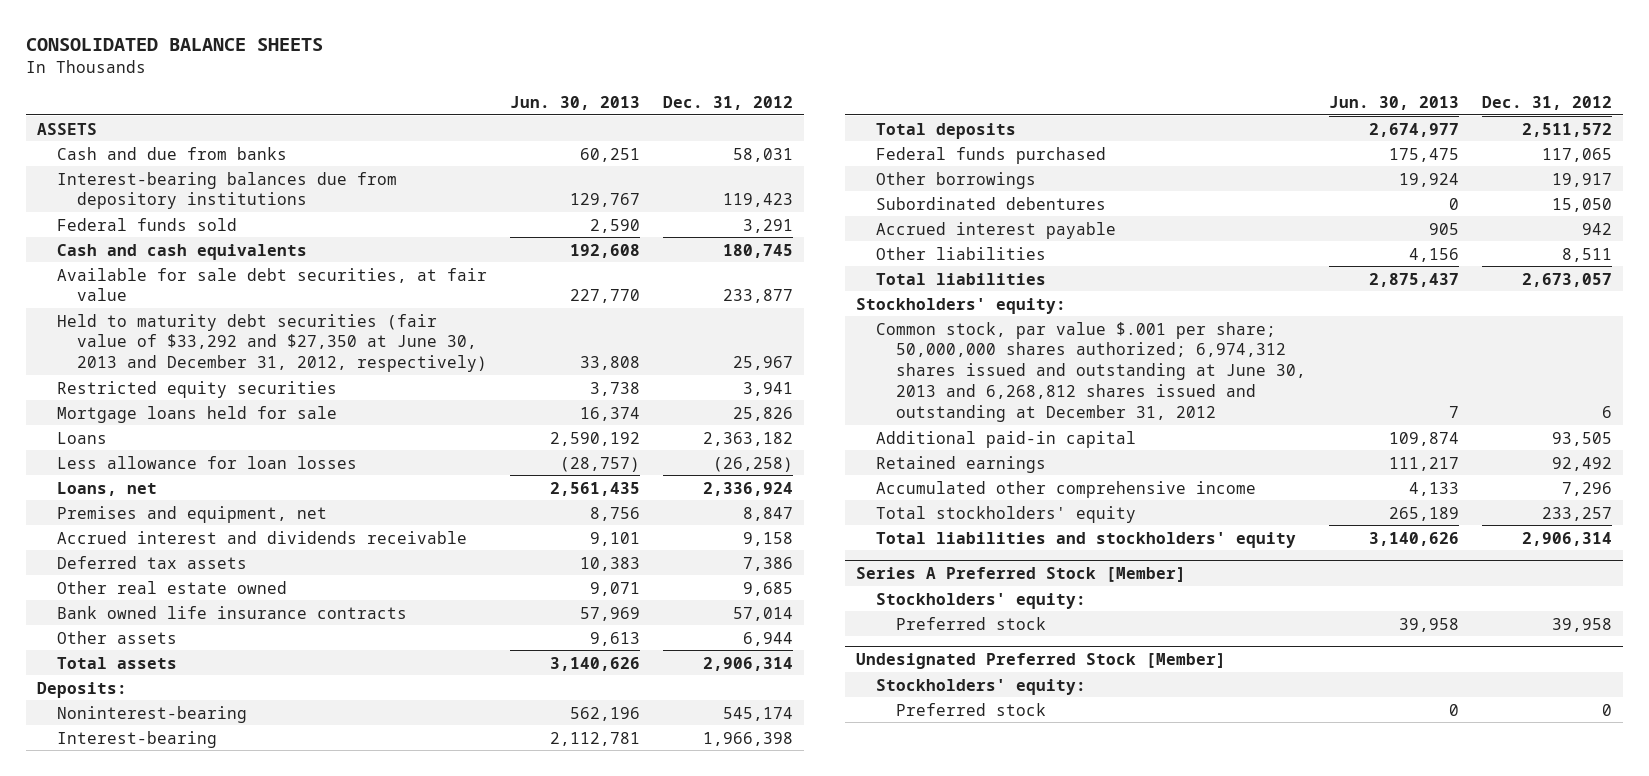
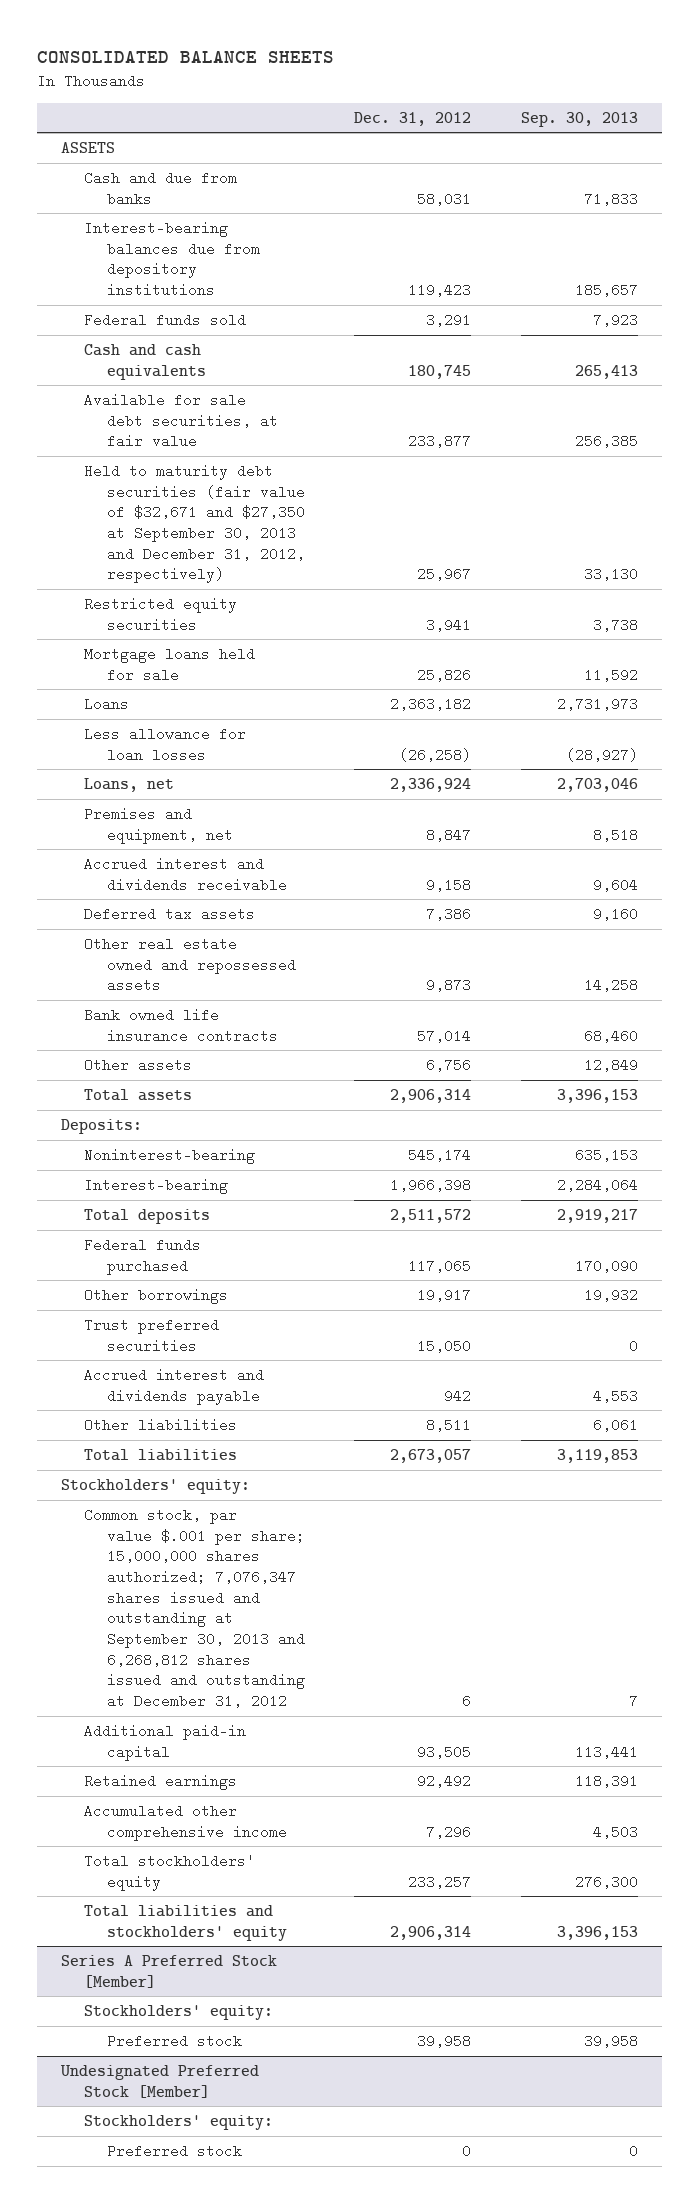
[510,95,641,110] Jun. 30, 2013 -> none
none -> [520,111,638,127] Sep. 30, 2013
[57,313,488,373] Held to maturity debt securities (fair value of $33,292 and $27,350 at June 30, 2013 and December 31, 2012, respectively) -> [84,464,306,584] Held to maturity debt securities (fair value of $32,671 and $27,350 at September 30, 2013 and December 31, 2012, respectively)
[57,580,288,594] Other real estate owned -> [84,937,297,993] Other real estate owned and repossessed assets
[742,581,793,596] 9,685 -> [426,978,472,993] 9,873
[742,631,793,646] 6,944 -> [426,1058,472,1073] 6,756
[876,196,1107,210] Subordinated debentures -> [84,1318,220,1353] Trust preferred securities
[876,221,1117,239] Accrued interest payable -> [84,1368,265,1405] Accrued interest and dividends payable
[876,321,1307,423] Common stock, par value $.001 per share; 50,000,000 shares authorized; 6,974,312 shares issued and outstanding at June 30, 2013 and 6,268,812 shares issued and outstanding at December 31, 2012 -> [84,1508,306,1708] Common stock, par value $.001 per share; 15,000,000 shares authorized; 7,076,347 shares issued and outstanding at September 30, 2013 and 6,268,812 shares issued and outstanding at December 31, 2012

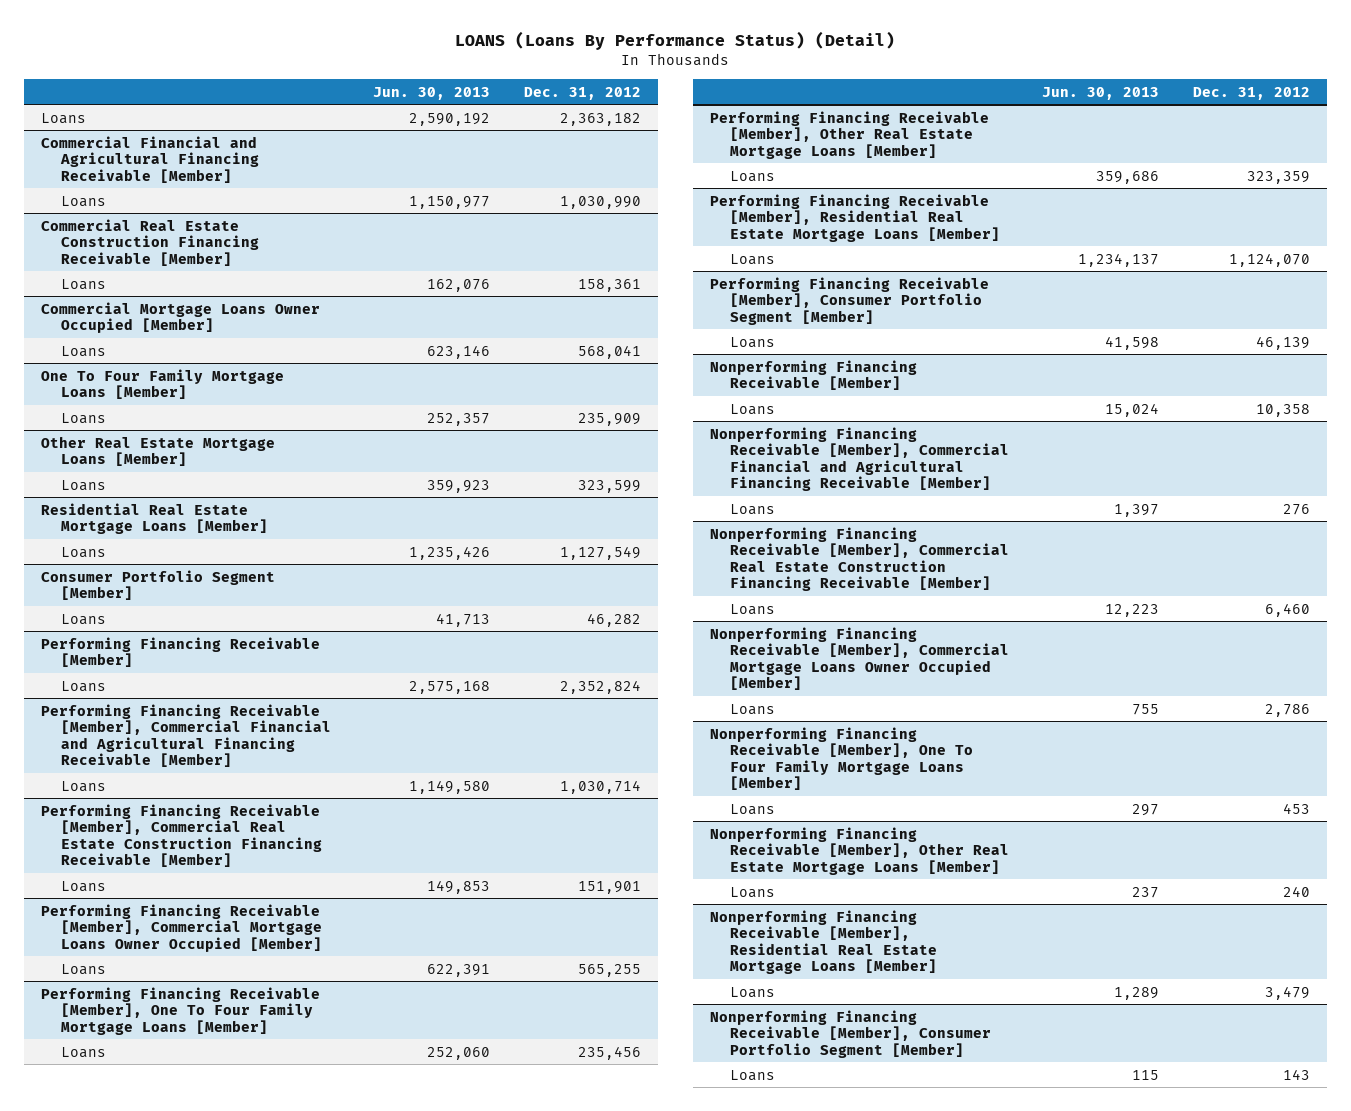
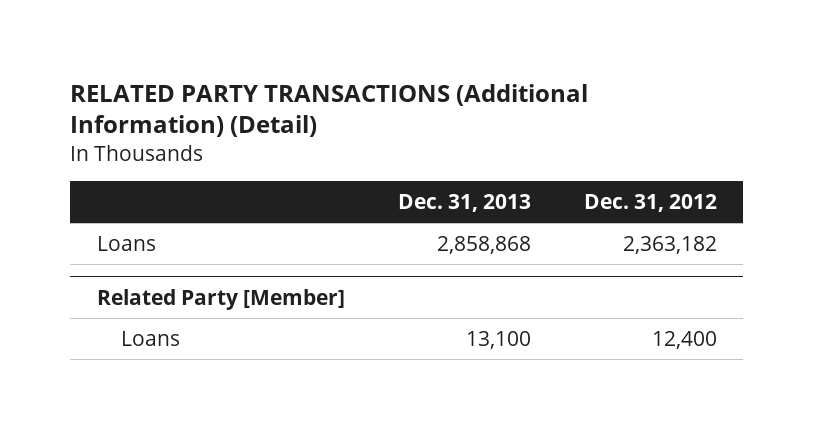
[455,30,896,50] LOANS (Loans By Performance Status) (Detail) -> [69,83,588,138] RELATED PARTY TRANSACTIONS (Additional Information) (Detail)
[373,86,491,100] Jun. 30, 2013 -> none
none -> [397,193,531,212] Dec. 31, 2013
[40,135,259,183] Commercial Financial and Agricultural Financing Receivable [Member] -> none
[40,218,259,266] Commercial Real Estate Construction Financing Receivable [Member] -> none
[60,278,106,290] Loans -> none
[40,301,320,334] Commercial Mortgage Loans Owner Occupied [Member] -> none
[60,345,106,357] Loans -> none
[40,368,284,400] One To Four Family Mortgage Loans [Member] -> none
[60,412,106,424] Loans -> none
[40,435,275,467] Other Real Estate Mortgage Loans [Member] -> none
[60,479,106,491] Loans -> none
[40,502,268,535] Residential Real Estate Mortgage Loans [Member] -> none
[60,546,106,558] Loans -> none
[40,569,275,601] Consumer Portfolio Segment [Member] -> none
[60,613,106,625] Loans -> none
[40,636,320,668] Performing Financing Receivable [Member] -> none
[60,680,106,692] Loans -> none
[40,703,331,767] Performing Financing Receivable [Member], Commercial Financial and Agricultural Financing Receivable [Member] -> none
[60,780,106,792] Loans -> none
[40,803,322,867] Performing Financing Receivable [Member], Commercial Real Estate Construction Financing Receivable [Member] -> none
[60,880,106,892] Loans -> none
[40,903,322,952] Performing Financing Receivable [Member], Commercial Mortgage Loans Owner Occupied [Member] -> none
[60,963,106,975] Loans -> none
[40,986,320,1035] Performing Financing Receivable [Member], One To Four Family Mortgage Loans [Member] -> none
[60,1046,106,1058] Loans -> none
[709,110,989,159] Performing Financing Receivable [Member], Other Real Estate Mortgage Loans [Member] -> none
[729,170,775,182] Loans -> none
[709,193,1000,242] Performing Financing Receivable [Member], Residential Real Estate Mortgage Loans [Member] -> none
[729,253,775,265] Loans -> none
[709,276,989,325] Performing Financing Receivable [Member], Consumer Portfolio Segment [Member] -> none
[729,336,775,348] Loans -> none
[709,359,917,391] Nonperforming Financing Receivable [Member] -> none
[729,403,775,415] Loans -> none
[709,426,1009,491] Nonperforming Financing Receivable [Member], Commercial Financial and Agricultural Financing Receivable [Member] -> none
[729,503,775,515] Loans -> none
[709,526,1009,591] Nonperforming Financing Receivable [Member], Commercial Real Estate Construction Financing Receivable [Member] -> none
[729,603,775,615] Loans -> none
[709,626,1009,690] Nonperforming Financing Receivable [Member], Commercial Mortgage Loans Owner Occupied [Member] -> none
[729,703,775,715] Loans -> none
[709,726,973,790] Nonperforming Financing Receivable [Member], One To Four Family Mortgage Loans [Member] -> none
[729,803,775,815] Loans -> none
[709,826,1009,875] Nonperforming Financing Receivable [Member], Other Real Estate Mortgage Loans [Member] -> none
[729,886,775,898] Loans -> none
[709,909,937,974] Nonperforming Financing Receivable [Member], Residential Real Estate Mortgage Loans [Member] -> none
[729,986,775,998] Loans -> none
[709,1009,991,1058] Nonperforming Financing Receivable [Member], Consumer Portfolio Segment [Member] -> none
[729,1069,775,1081] Loans -> none
none -> [96,288,345,310] Related Party [Member]
[559,195,641,209] 1,030,990 -> [651,330,717,349] 12,400

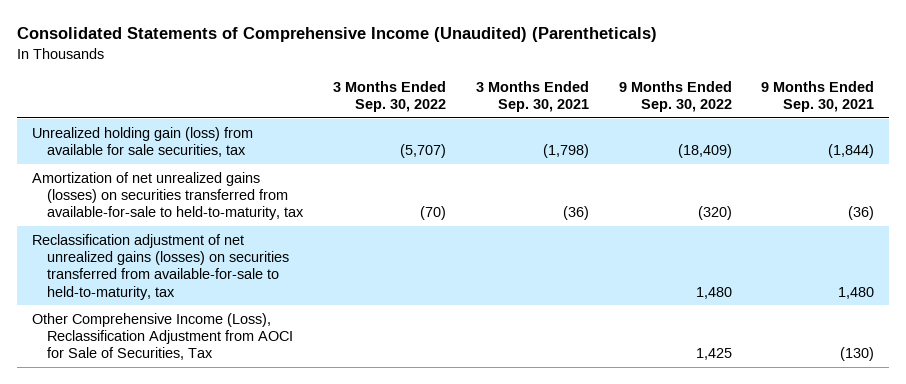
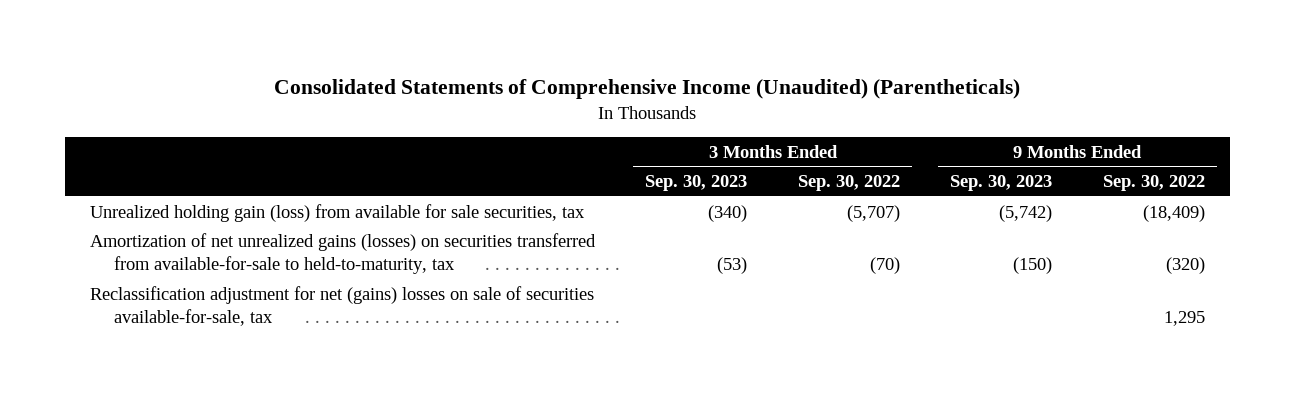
[475,80,589,113] 3 Months Ended Sep. 30, 2021 -> none
[761,80,875,113] 9 Months Ended Sep. 30, 2021 -> none
none -> [645,175,748,192] Sep. 30, 2023
none -> [950,175,1053,192] Sep. 30, 2023
[31,233,290,300] Reclassification adjustment of net unrealized gains (losses) on securities transferred from available-for-sale to held-to-maturity, tax -> none
[31,312,294,361] Other Comprehensive Income (Loss), Reclassification Adjustment from AOCI for Sale of Securities, Tax -> [89,285,594,326] Reclassification adjustment for net (gains) losses on sale of securities available-for-sale, tax
[695,348,732,361] 1,425 -> [1163,310,1205,326] 1,295

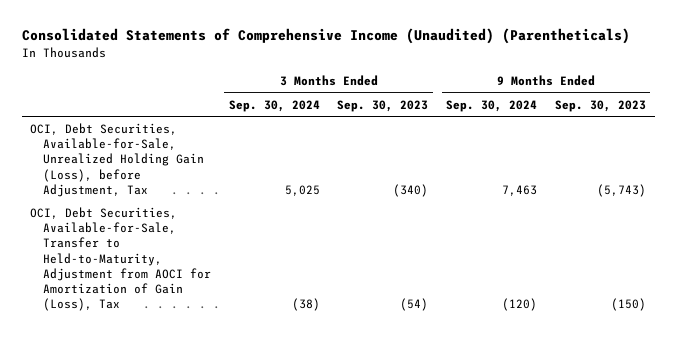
[797,175,900,192] Sep. 30, 2022 -> none
[1102,175,1205,192] Sep. 30, 2022 -> none
none -> [228,99,320,112] Sep. 30, 2024
none -> [446,99,538,112] Sep. 30, 2024
[89,285,594,326] Reclassification adjustment for net (gains) losses on sale of securities available-for-sale, tax -> none
[89,203,585,222] Unrealized holding gain (loss) from available for sale securities, tax -> [30,123,205,197] OCI, Debt Securities, Available-for-Sale, Unrealized Holding Gain (Loss), before Adjustment, Tax
[999,204,1053,222] (5,742) -> [596,183,646,197] (5,743)
[89,232,596,274] Amortization of net unrealized gains (losses) on securities transferred from available-for-sale to held-to-maturity, tax -> [30,207,212,312] OCI, Debt Securities, Available-for-Sale, Transfer to Held-to-Maturity, Adjustment from AOCI for Amortization of Gain (Loss), Tax
[717,256,748,274] (53) -> [400,298,429,312] (54)

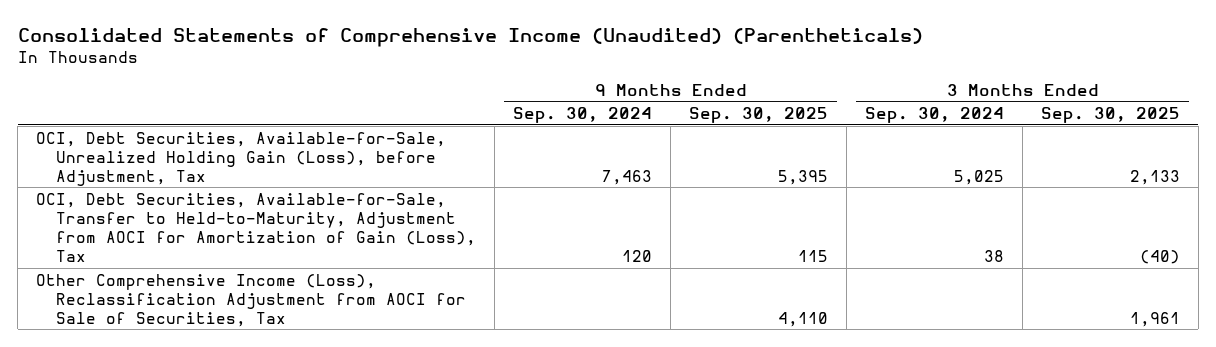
[337,99,429,112] Sep. 30, 2023 -> none
[554,99,646,112] Sep. 30, 2023 -> none
none -> [689,107,829,124] Sep. 30, 2025
none -> [1040,107,1180,124] Sep. 30, 2025
[291,298,320,312] (38) -> [984,249,1005,262] 38
[502,298,538,312] (120) -> [622,249,653,262] 120
none -> [35,273,467,327] Other Comprehensive Income (Loss), Reclassification Adjustment from AOCI for Sale of Securities, Tax

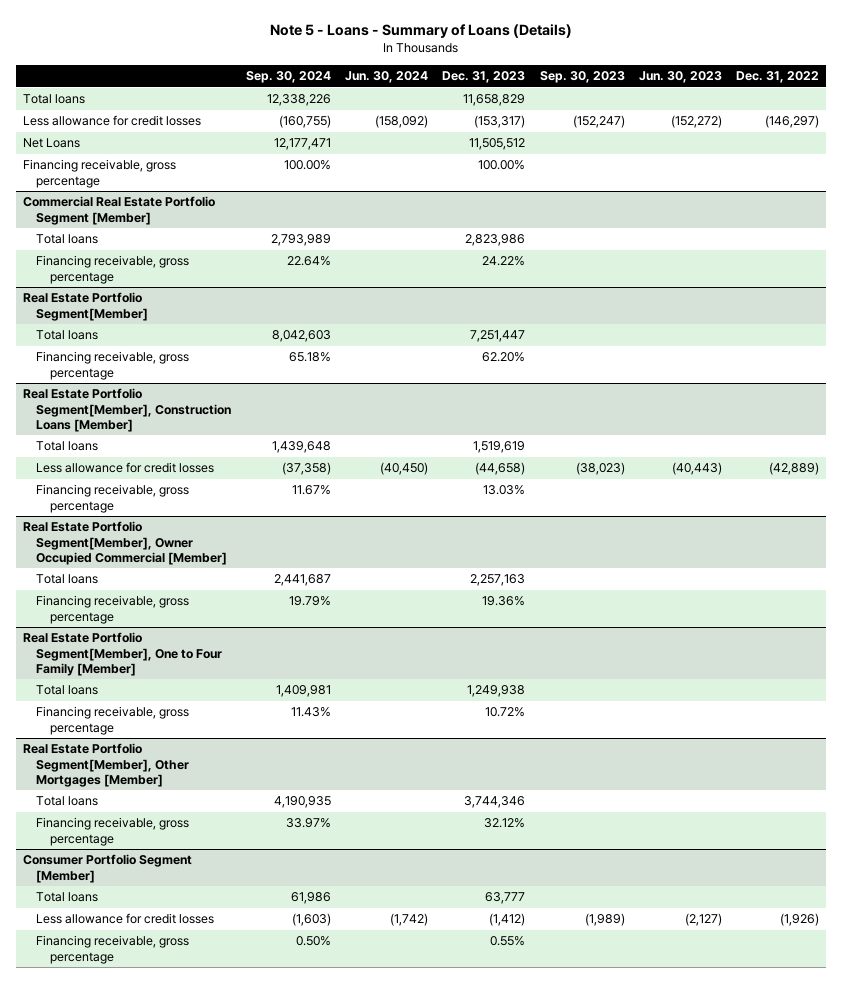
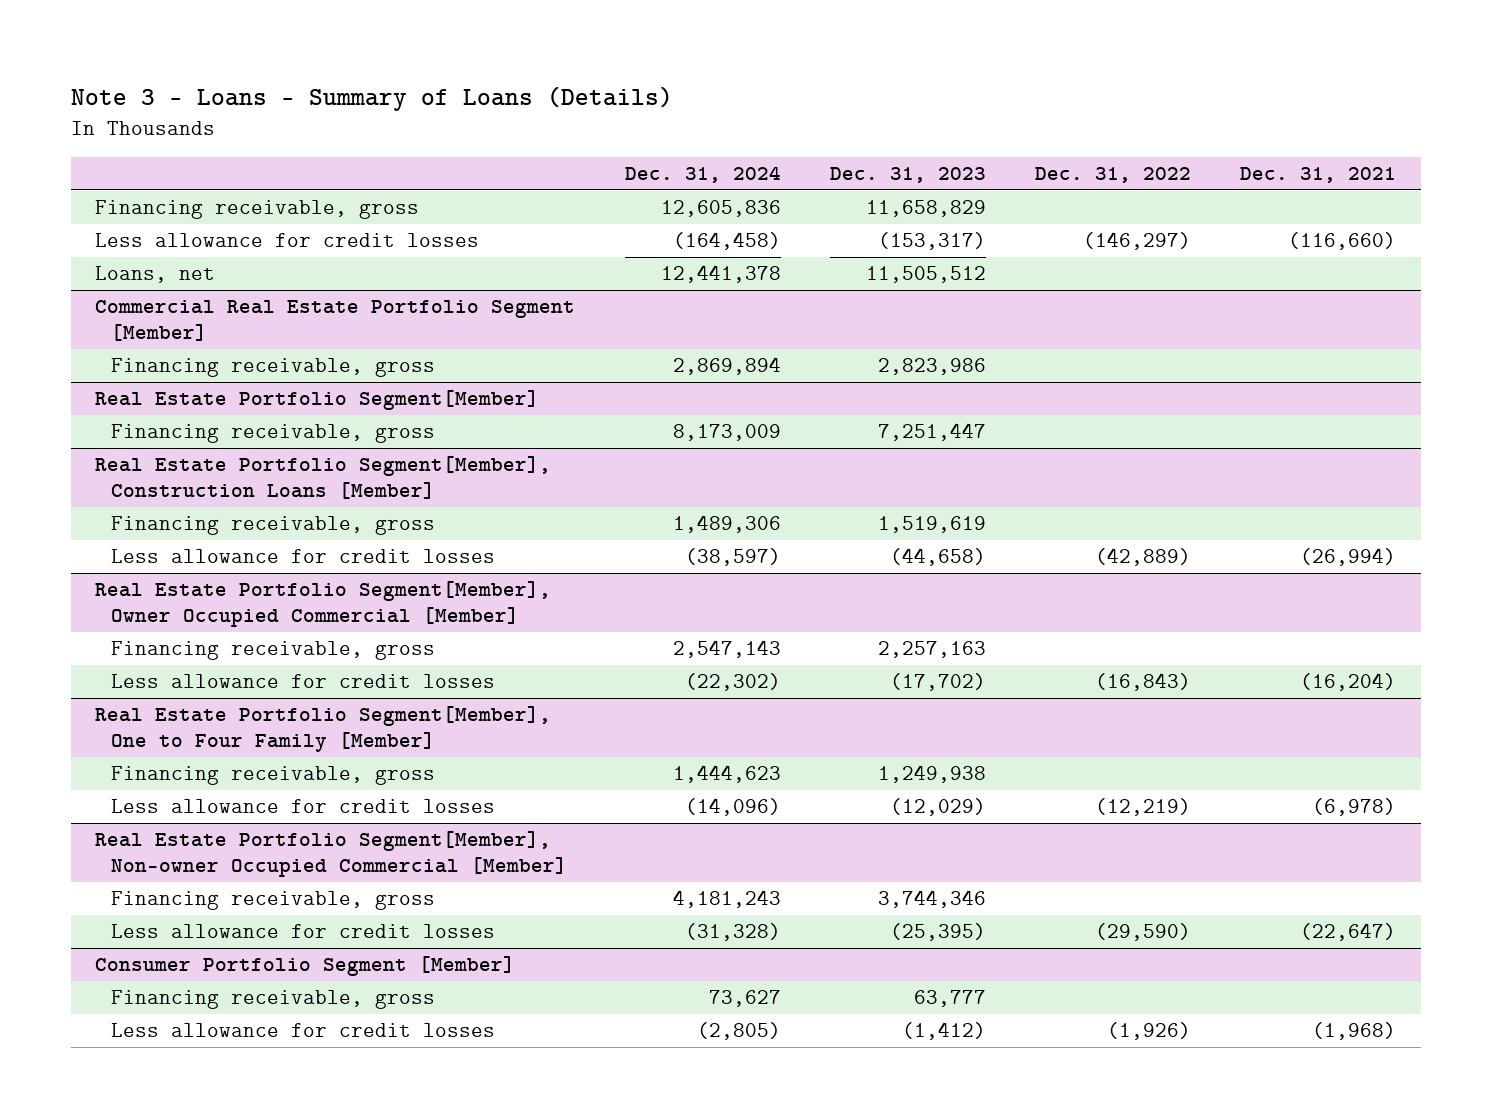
[270,24,573,39] Note 5 - Loans - Summary of Loans (Details) -> [70,85,673,111] Note 3 - Loans - Summary of Loans (Details)
[245,71,331,84] Sep. 30, 2024 -> none
[344,71,428,84] Jun. 30, 2024 -> none
[539,71,625,84] Sep. 30, 2023 -> none
[638,71,722,84] Jun. 30, 2023 -> none
none -> [624,165,781,183] Dec. 31, 2024
none -> [1240,166,1397,183] Dec. 31, 2021
[23,94,86,105] Total loans -> [95,200,420,220] Financing receivable, gross
[23,159,177,188] Financing receivable, gross percentage -> none
[23,138,81,149] Net Loans -> [95,266,216,284] Loans, net
[36,255,190,284] Financing receivable, gross percentage -> none
[36,234,99,245] Total loans -> [111,358,436,378] Financing receivable, gross
[36,351,190,380] Financing receivable, gross percentage -> none
[36,330,99,341] Total loans -> [111,424,436,444] Financing receivable, gross
[36,441,99,452] Total loans -> [111,516,436,536] Financing receivable, gross
[36,484,190,513] Financing receivable, gross percentage -> none
[36,595,190,624] Financing receivable, gross percentage -> none
[36,574,99,585] Total loans -> [111,641,436,661] Financing receivable, gross
none -> [111,674,496,689] Less allowance for credit losses
[36,706,190,735] Financing receivable, gross percentage -> none
[23,743,190,787] Real Estate Portfolio Segment[Member], Other Mortgages [Member] -> none
[36,817,190,846] Financing receivable, gross percentage -> none
[36,685,99,696] Total loans -> [111,766,436,786] Financing receivable, gross
none -> [111,799,496,814] Less allowance for credit losses
none -> [95,831,568,877] Real Estate Portfolio Segment[Member], Non-owner Occupied Commercial [Member]
[36,796,99,807] Total loans -> [111,891,436,911] Financing receivable, gross
none -> [111,924,496,939] Less allowance for credit losses
[36,892,99,903] Total loans -> [111,990,436,1010] Financing receivable, gross
[36,935,190,964] Financing receivable, gross percentage -> none

